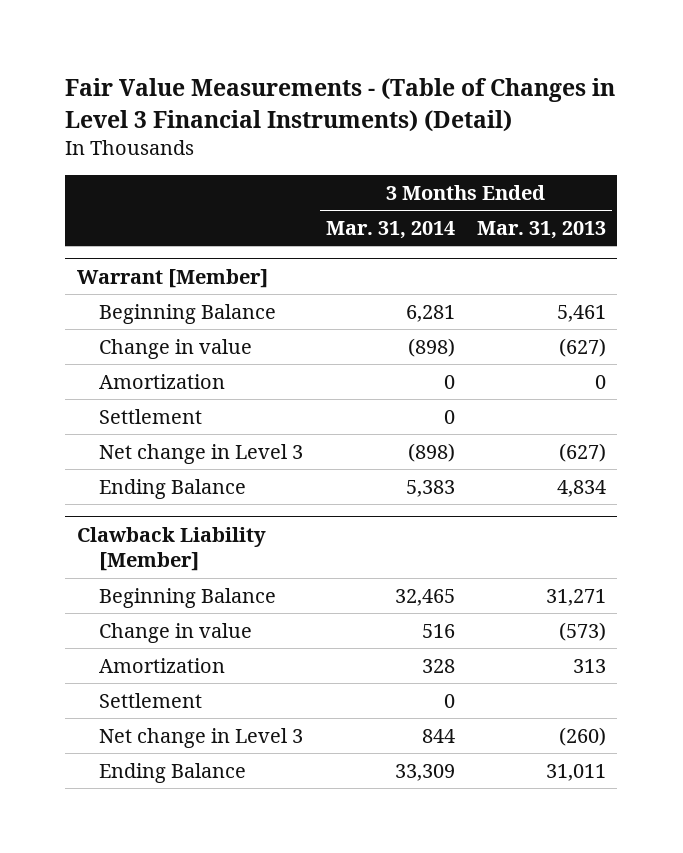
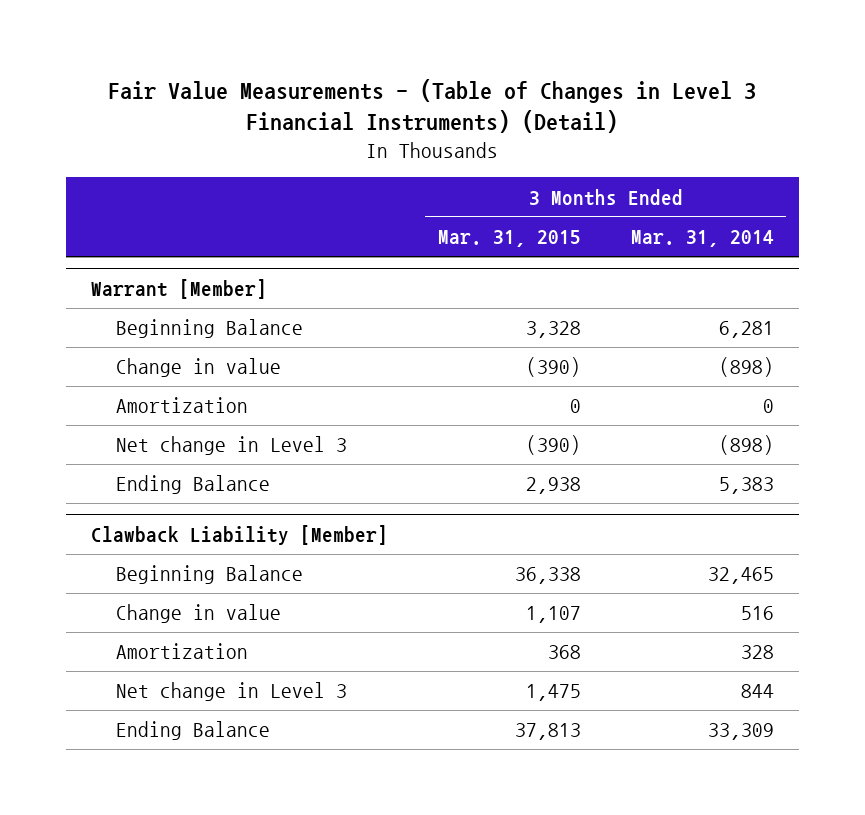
[477,220,607,239] Mar. 31, 2013 -> none
none -> [437,230,581,248] Mar. 31, 2015
[99,408,203,424] Settlement -> none
[99,692,203,708] Settlement -> none

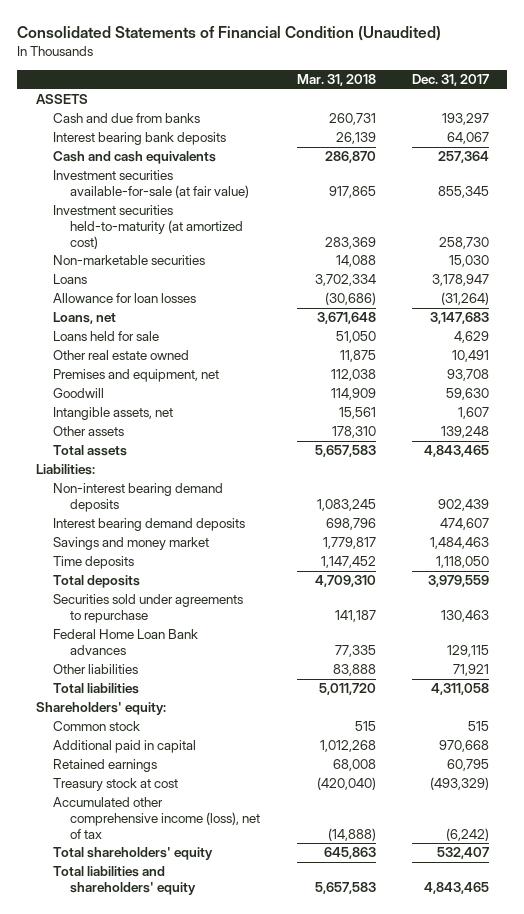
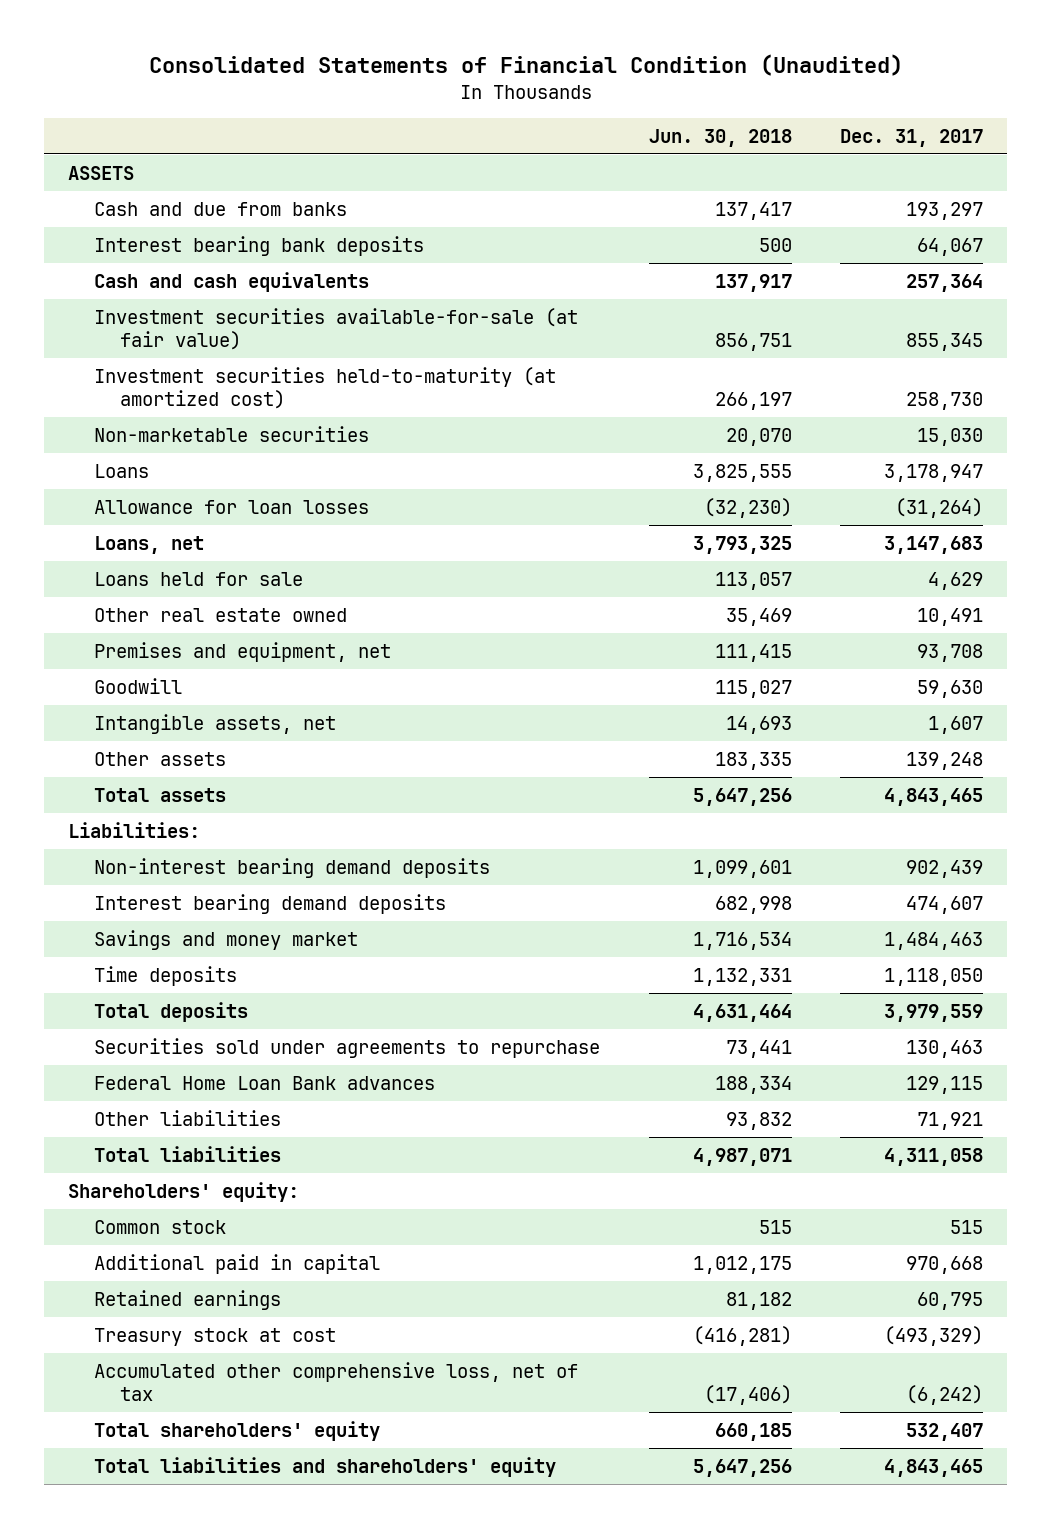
[296,74,376,87] Mar. 31, 2018 -> none
none -> [648,128,792,147] Jun. 30, 2018
[52,797,261,839] Accumulated other comprehensive income (loss), net of tax -> [94,1361,579,1402] Accumulated other comprehensive loss, net of tax

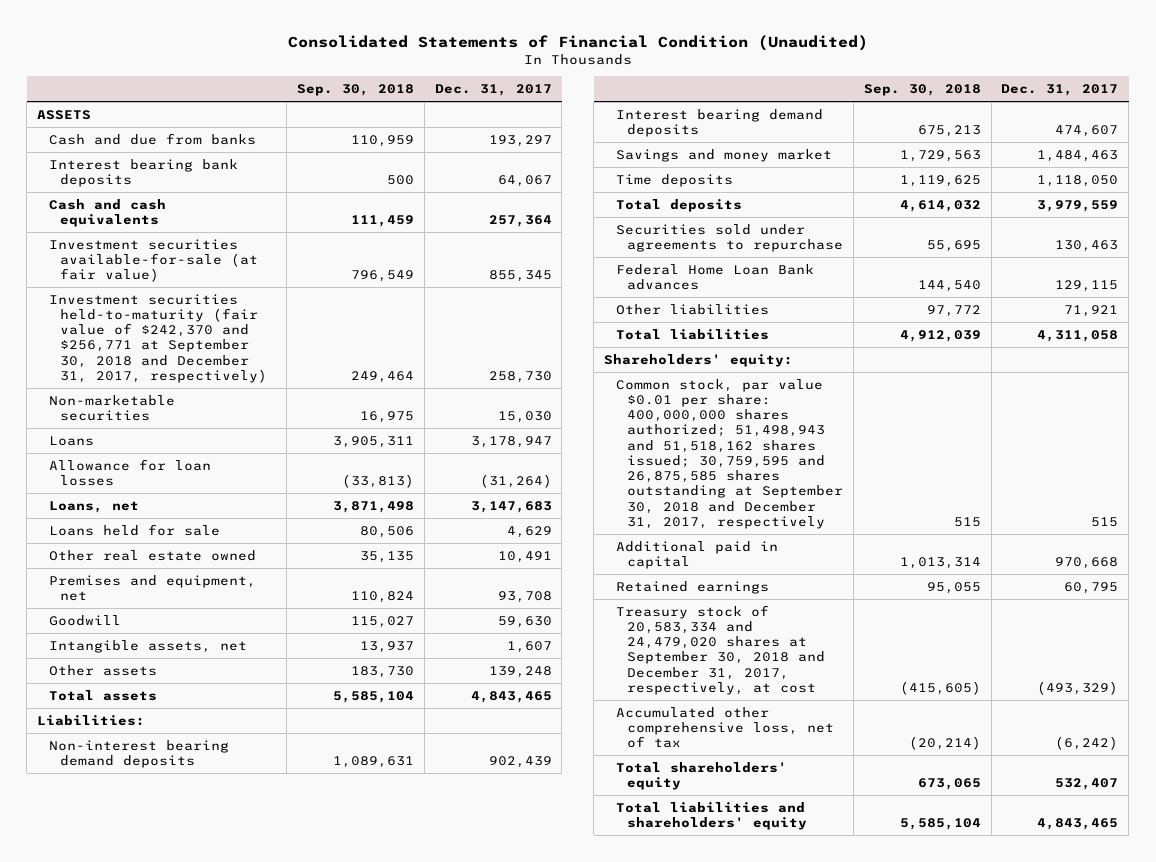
[648,128,792,147] Jun. 30, 2018 -> none
none -> [297,84,415,97] Sep. 30, 2018
[94,366,557,410] Investment securities held-to-maturity (at amortized cost) -> [48,293,268,383] Investment securities held-to-maturity (fair value of $242,370 and $256,771 at September 30, 2018 and December 31, 2017, respectively)
[94,1219,227,1234] Common stock -> [615,378,844,529] Common stock, par value $0.01 per share: 400,000,000 shares authorized; 51,498,943 and 51,518,162 shares issued; 30,759,595 and 26,875,585 shares outstanding at September 30, 2018 and December 31, 2017, respectively
[94,1327,337,1346] Treasury stock at cost -> [615,604,826,695] Treasury stock of 20,583,334 and 24,479,020 shares at September 30, 2018 and December 31, 2017, respectively, at cost

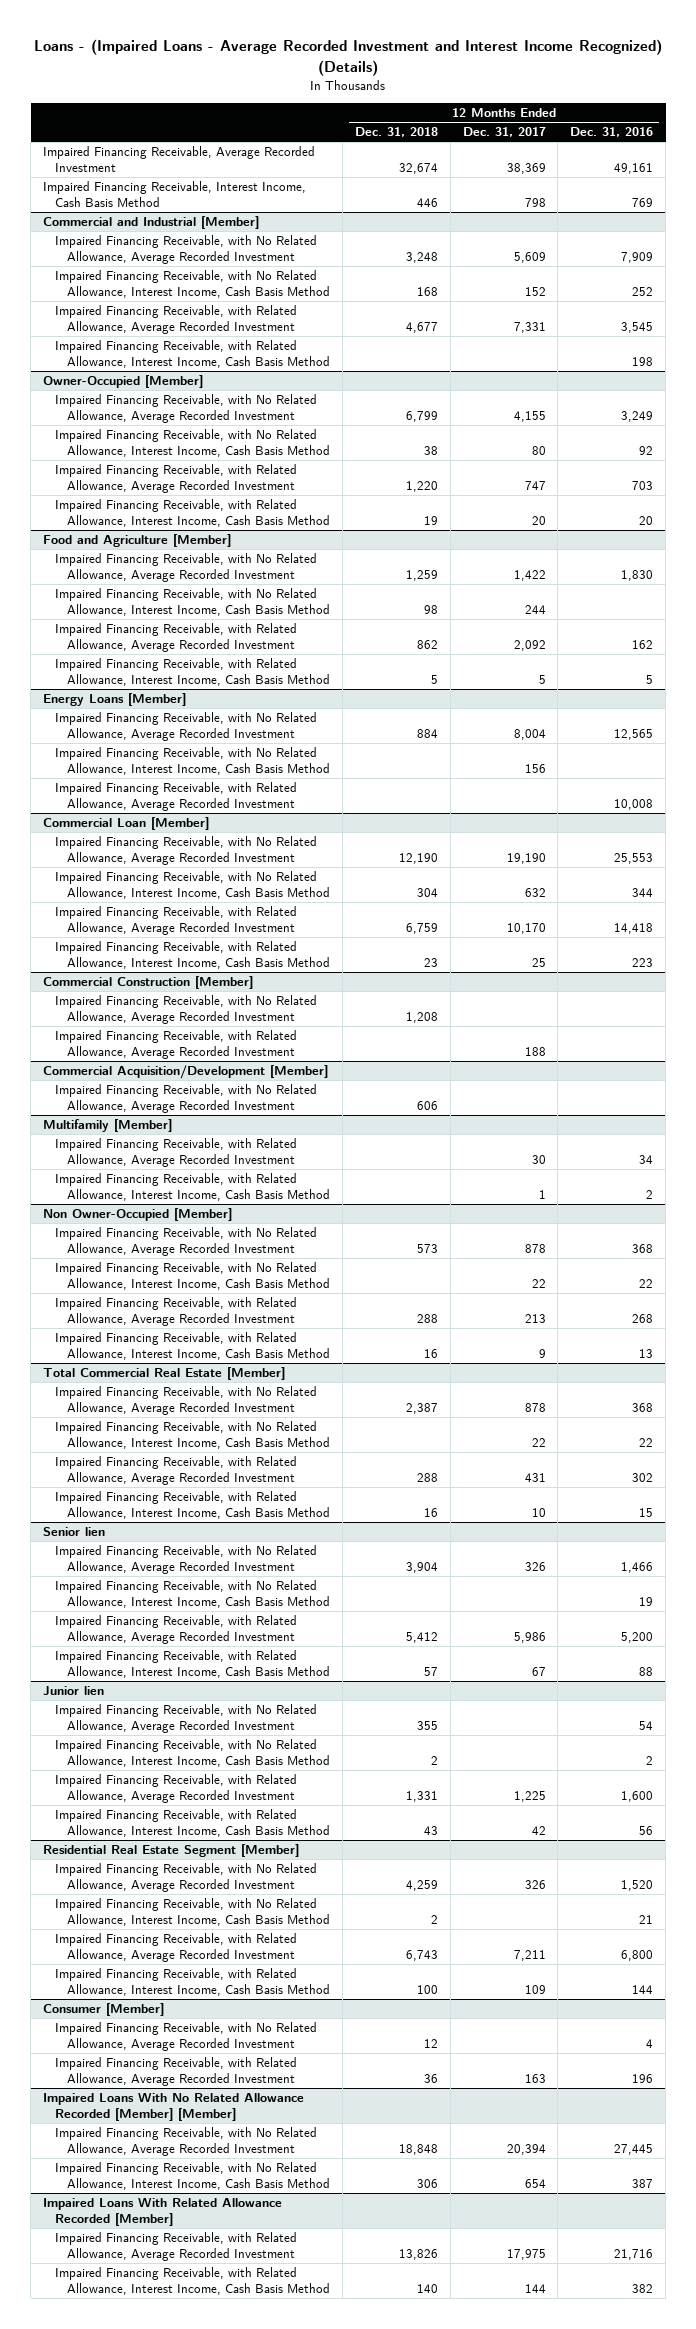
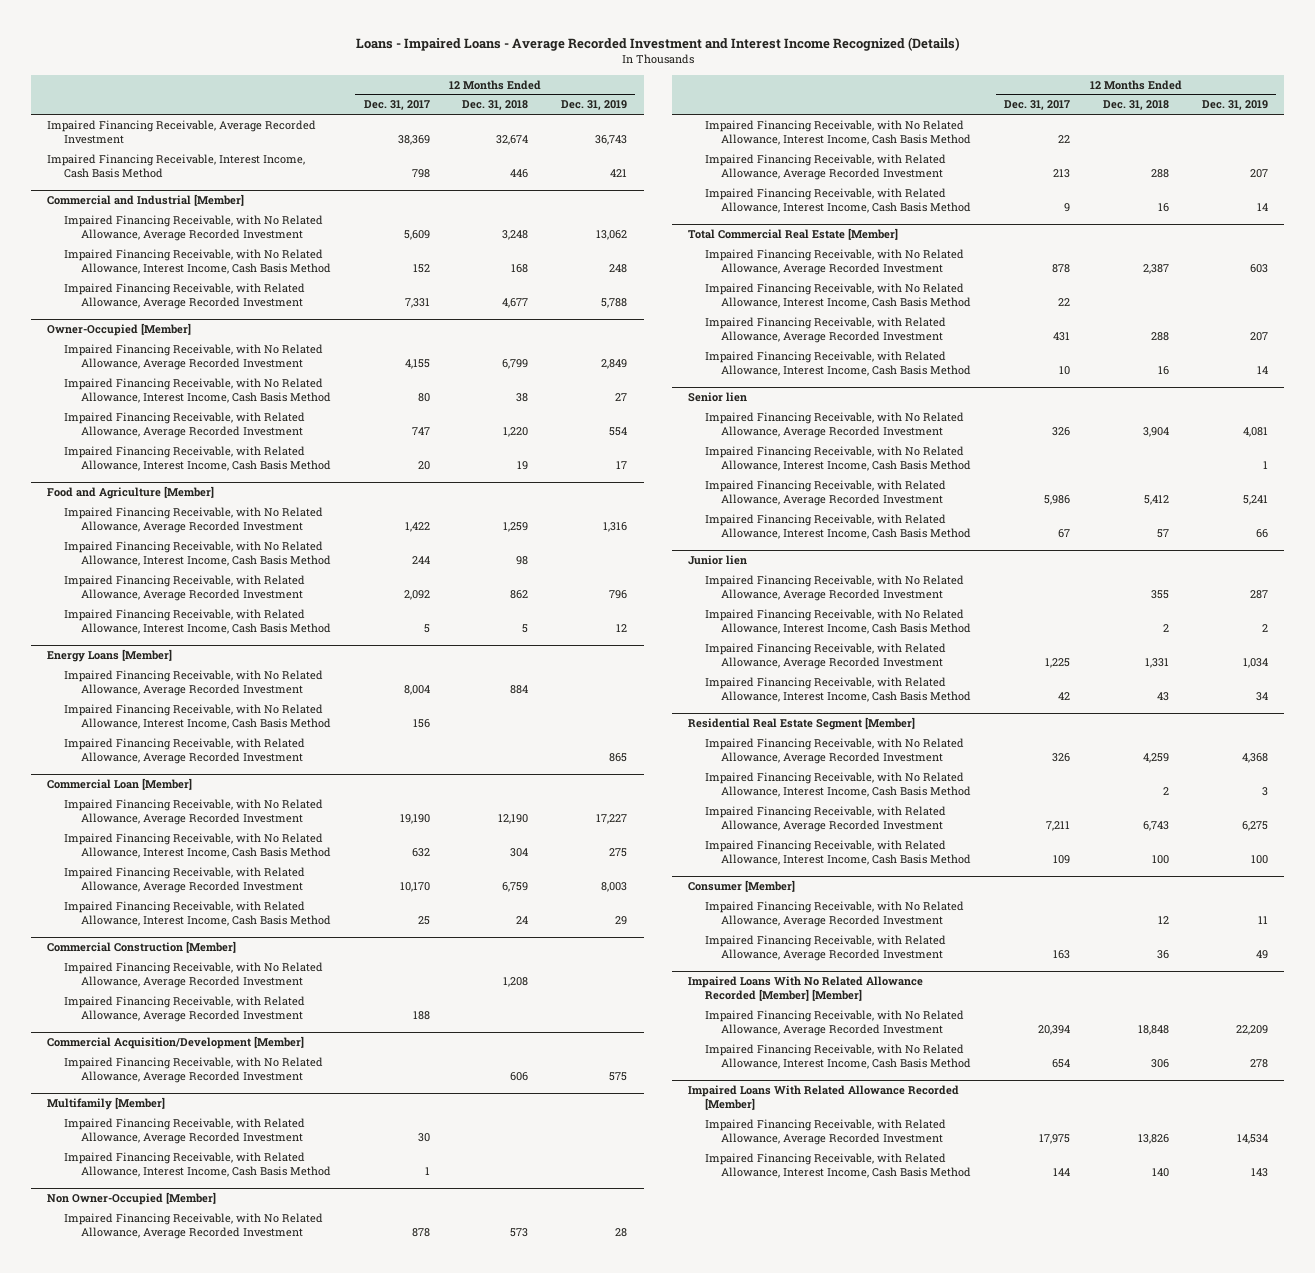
[34,39,663,76] Loans - (Impaired Loans - Average Recorded Investment and Interest Income Recognized) (Details) -> [355,37,960,52] Loans - Impaired Loans - Average Recorded Investment and Interest Income Recognized (Details)
[570,127,654,138] Dec. 31, 2016 -> none
none -> [561,100,628,111] Dec. 31, 2019
[55,340,330,369] Impaired Financing Receivable, with Related Allowance, Interest Income, Cash Basis Method -> none
[423,958,438,968] 23 -> [516,916,529,925] 24

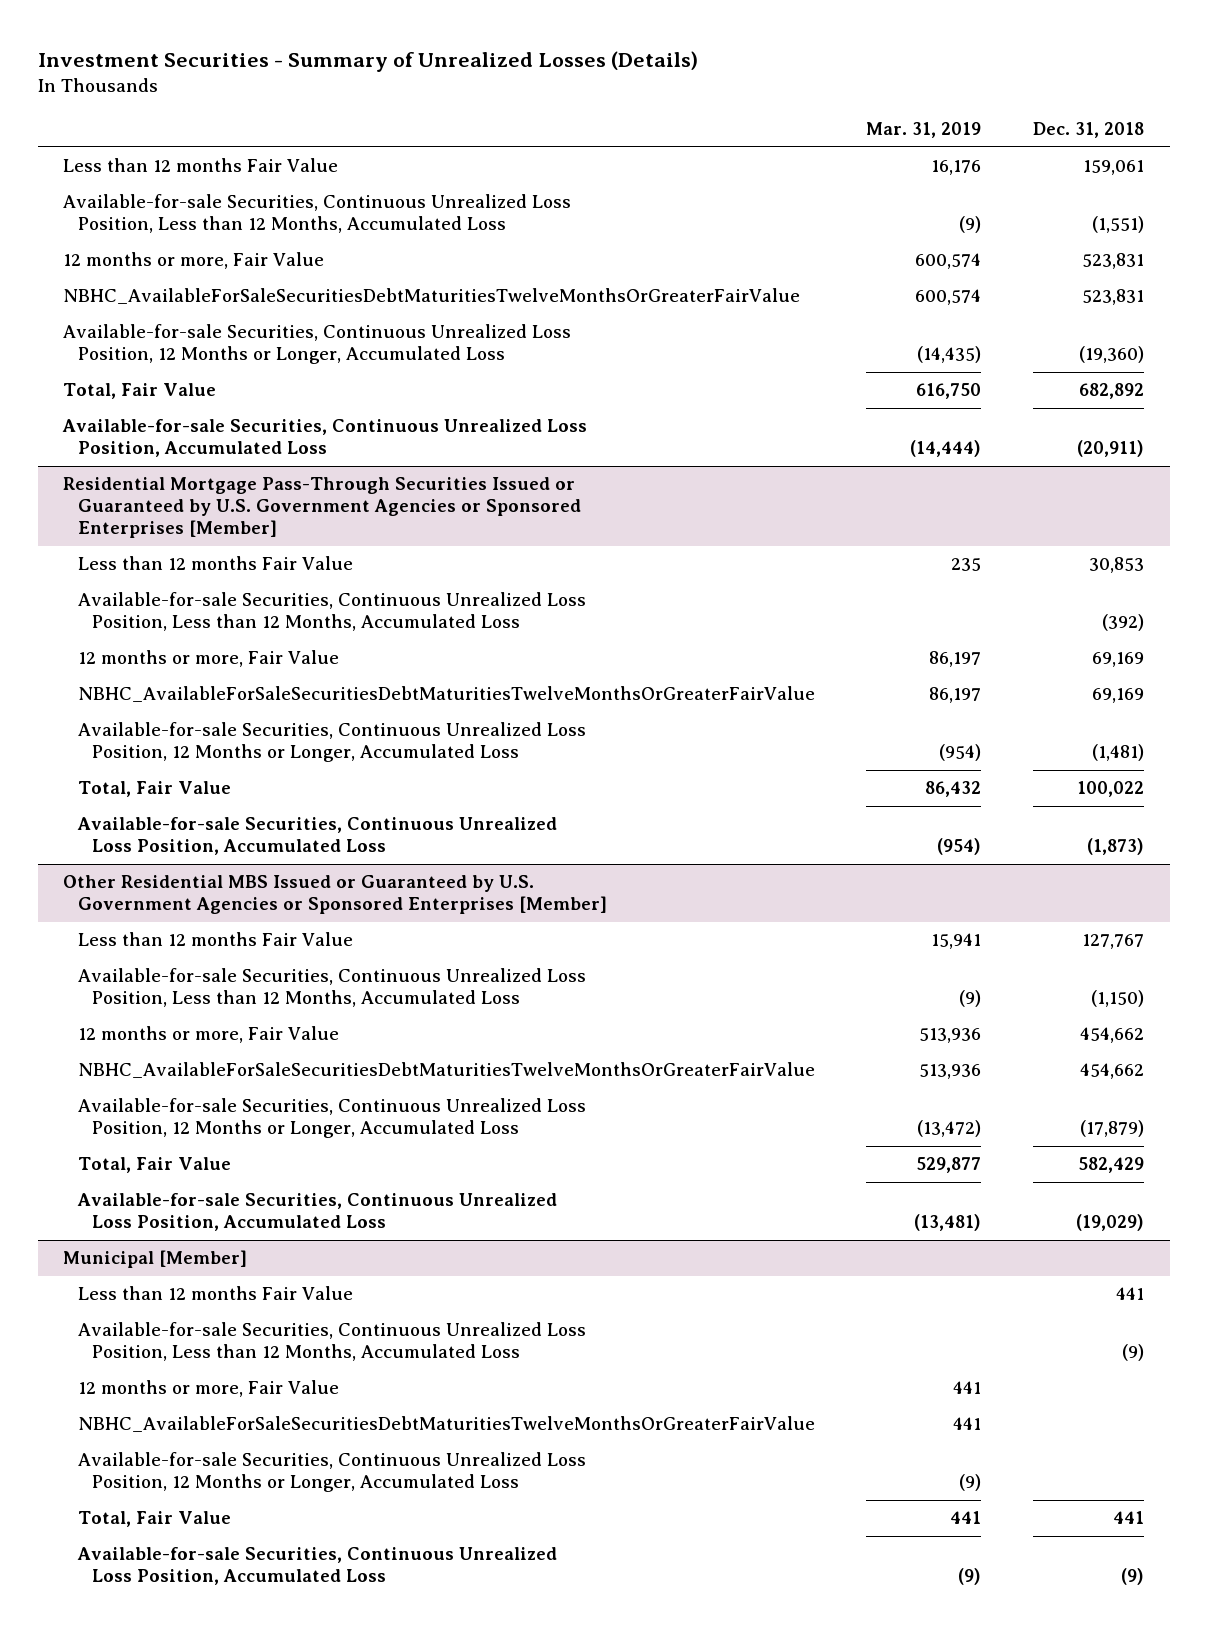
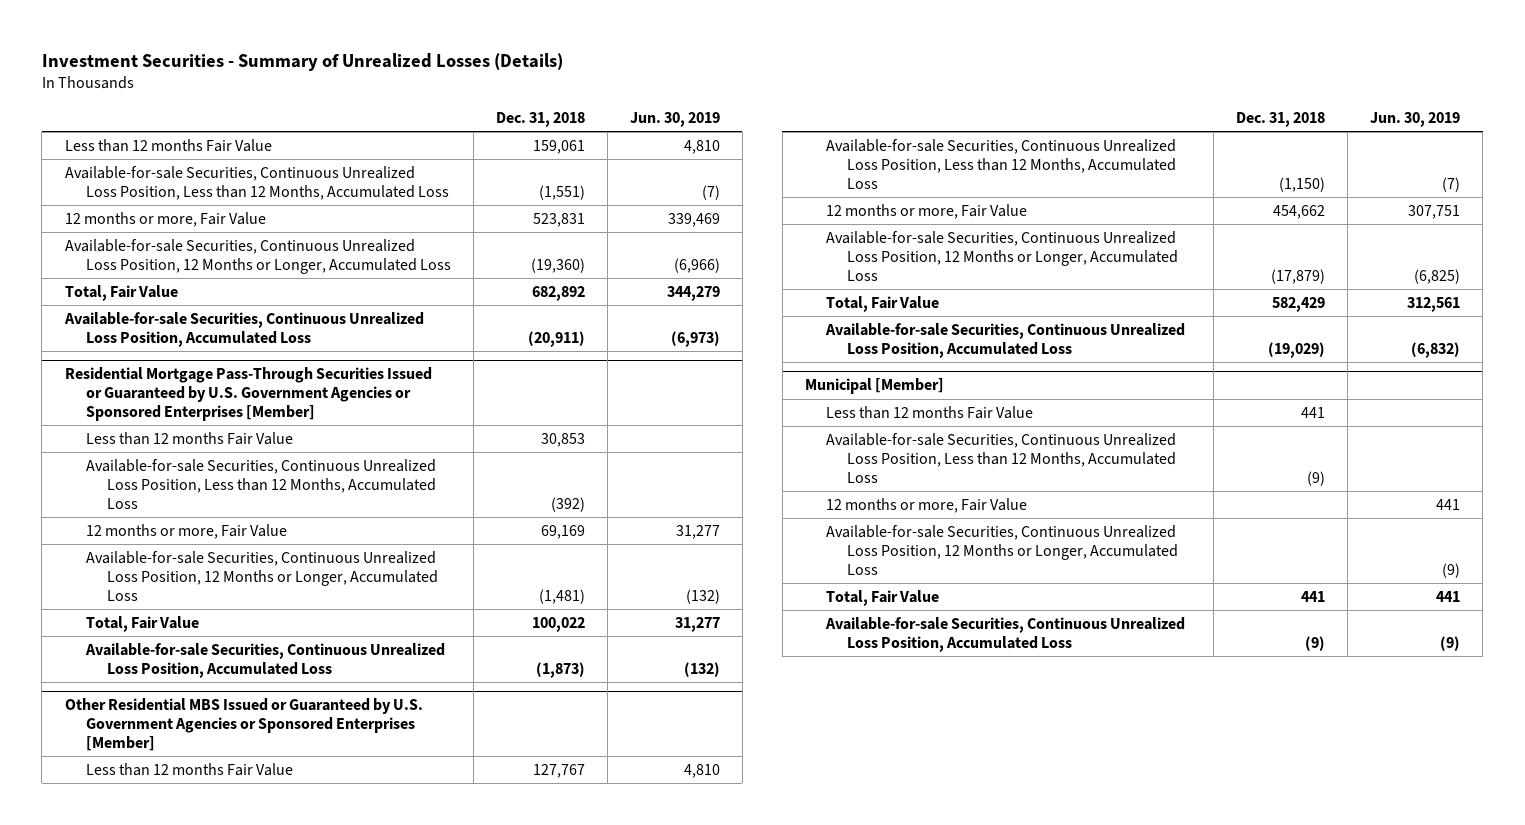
[866,122,982,139] Mar. 31, 2019 -> none
none -> [629,111,720,127] Jun. 30, 2019
[63,288,801,305] NBHC_AvailableForSaleSecuritiesDebtMaturitiesTwelveMonthsOrGreaterFairValue -> none
[77,686,815,703] NBHC_AvailableForSaleSecuritiesDebtMaturitiesTwelveMonthsOrGreaterFairValue -> none
[77,1062,815,1079] NBHC_AvailableForSaleSecuritiesDebtMaturitiesTwelveMonthsOrGreaterFairValue -> none
[77,1416,815,1433] NBHC_AvailableForSaleSecuritiesDebtMaturitiesTwelveMonthsOrGreaterFairValue -> none

